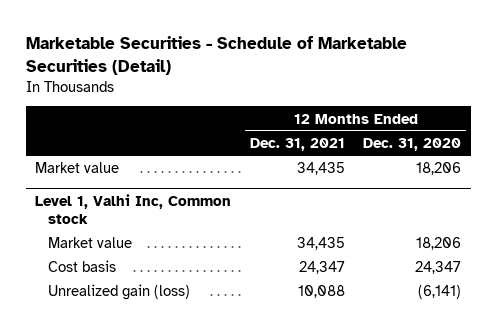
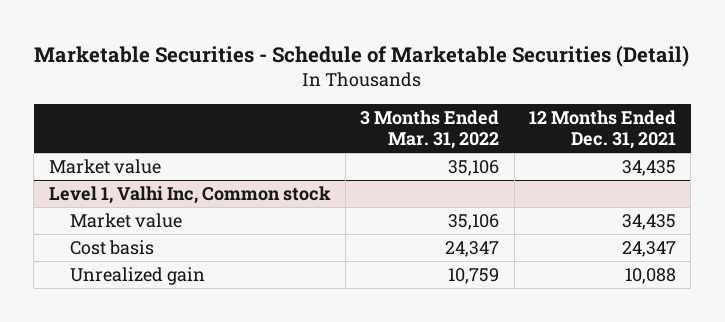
[363,138,462,152] Dec. 31, 2020 -> none
none -> [360,109,500,149] 3 Months Ended Mar. 31, 2022
[47,284,190,301] Unrealized gain (loss) -> [70,266,206,285] Unrealized gain

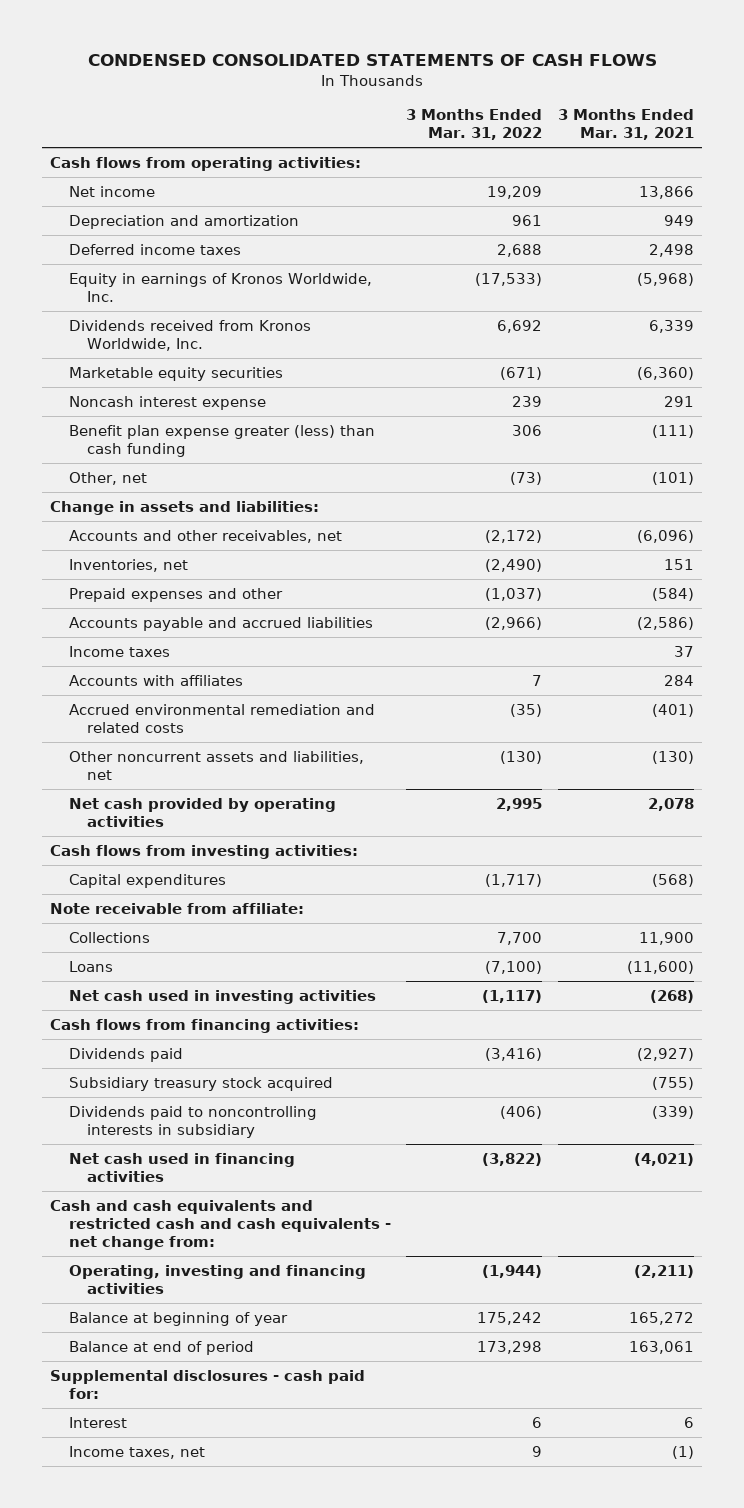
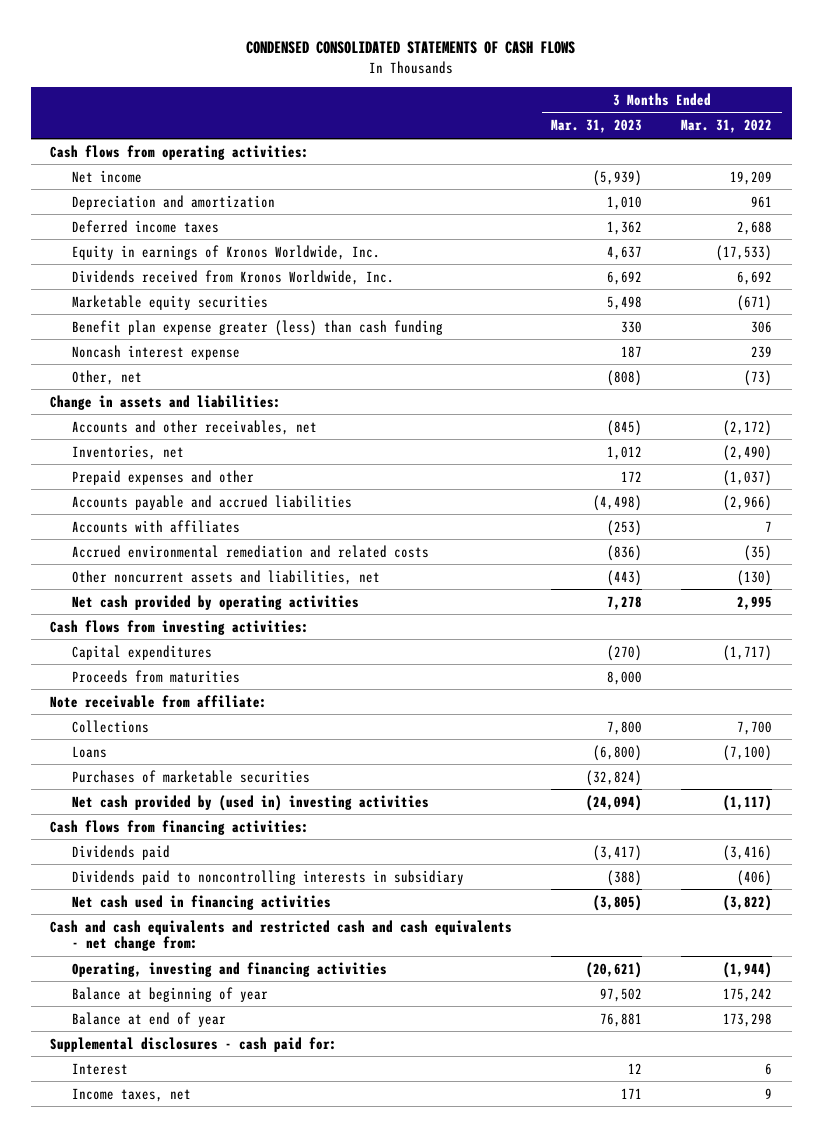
[557,109,694,141] 3 Months Ended Mar. 31, 2021 -> none
none -> [551,119,643,134] Mar. 31, 2023
[68,395,266,410] Noncash interest expense -> [72,344,241,360] Noncash interest expense
[68,645,170,657] Income taxes -> none
none -> [72,669,241,683] Proceeds from maturities
none -> [72,769,311,783] Purchases of marketable securities
[68,989,376,1004] Net cash used in investing activities -> [72,794,430,811] Net cash provided by (used in) investing activities
[68,1076,333,1091] Subsidiary treasury stock acquired -> none
[68,1340,254,1355] Balance at end of period -> [72,1011,227,1027] Balance at end of year

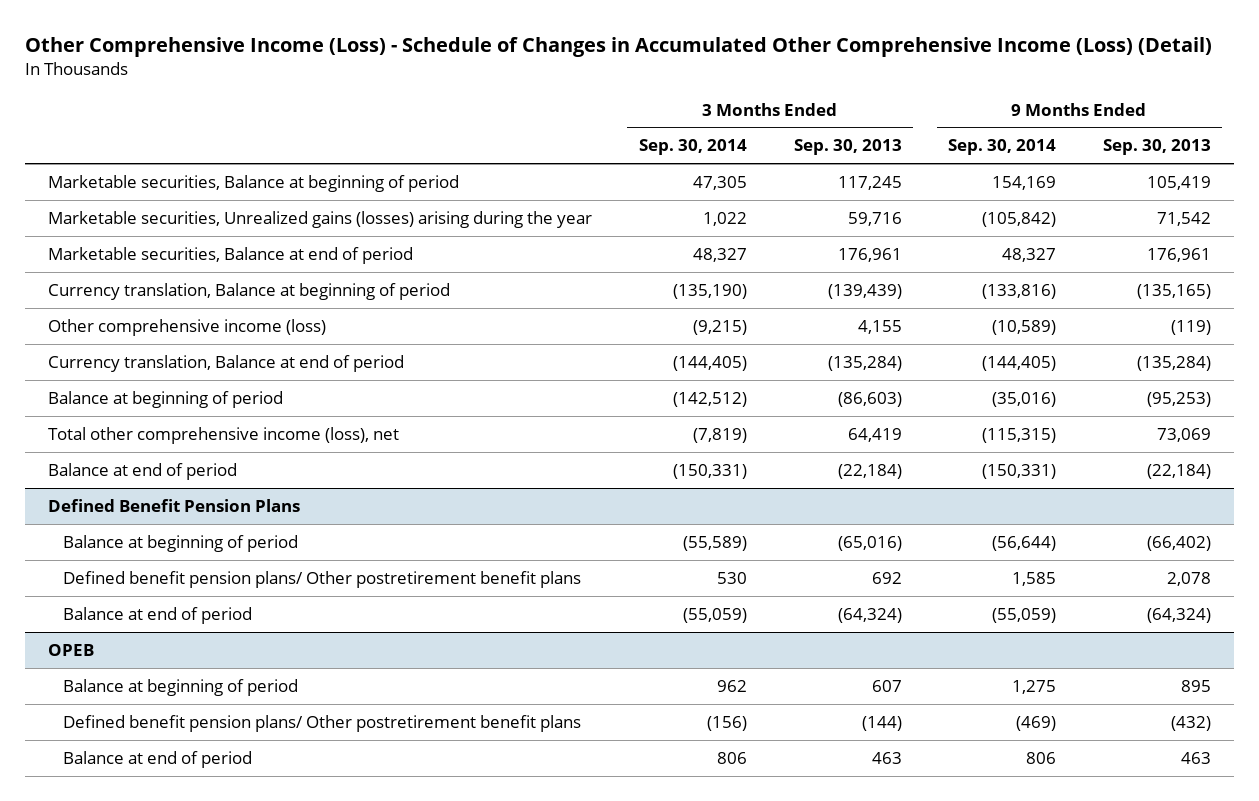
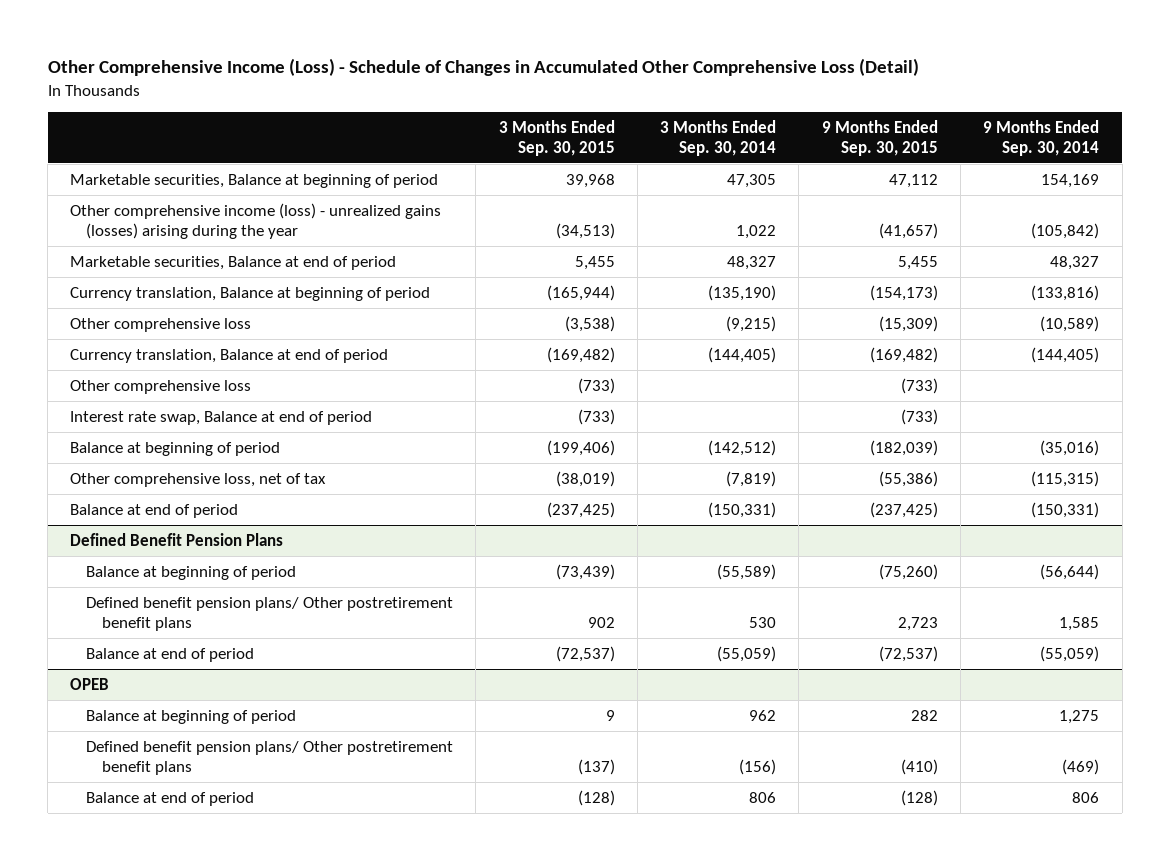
[25,36,1213,57] Other Comprehensive Income (Loss) - Schedule of Changes in Accumulated Other Comprehensive Income (Loss) (Detail) -> [47,58,919,77] Other Comprehensive Income (Loss) - Schedule of Changes in Accumulated Other Comprehensive Loss (Detail)
[793,139,902,156] Sep. 30, 2013 -> none
[1102,139,1211,156] Sep. 30, 2013 -> none
none -> [498,120,615,156] 3 Months Ended Sep. 30, 2015
none -> [821,120,938,156] 9 Months Ended Sep. 30, 2015
[48,210,593,228] Marketable securities, Unrealized gains (losses) arising during the year -> [70,202,442,239] Other comprehensive income (loss) - unrealized gains (losses) arising during the year
[48,318,327,336] Other comprehensive income (loss) -> [70,317,252,332] Other comprehensive loss
none -> [70,379,252,394] Other comprehensive loss
none -> [70,410,373,425] Interest rate swap, Balance at end of period
[48,426,400,444] Total other comprehensive income (loss), net -> [70,472,327,487] Other comprehensive loss, net of tax

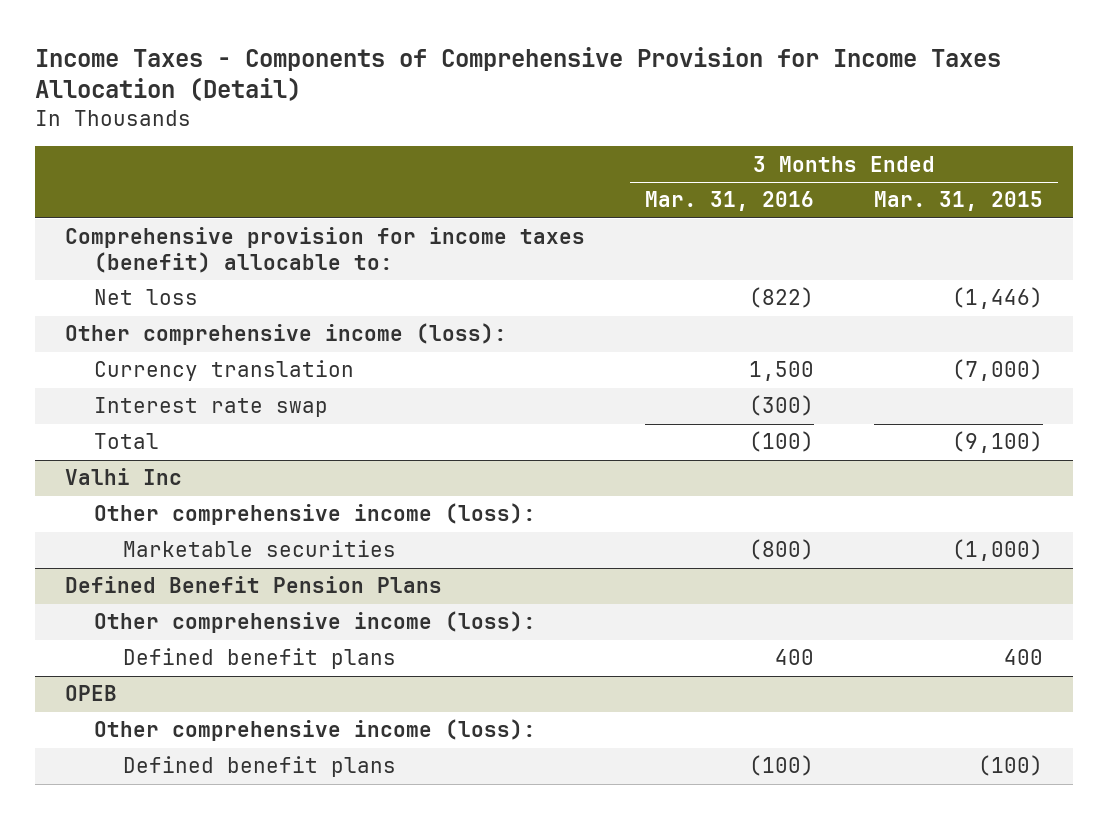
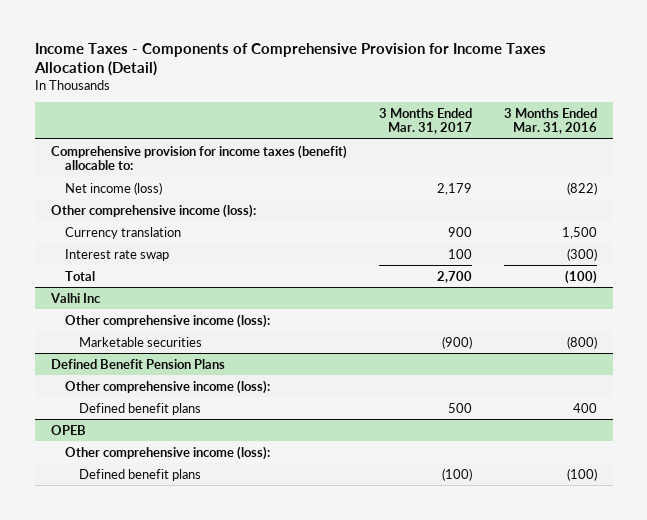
[873,191,1043,212] Mar. 31, 2015 -> none
none -> [378,107,472,135] 3 Months Ended Mar. 31, 2017
[94,289,199,306] Net loss -> [64,181,162,195] Net income (loss)

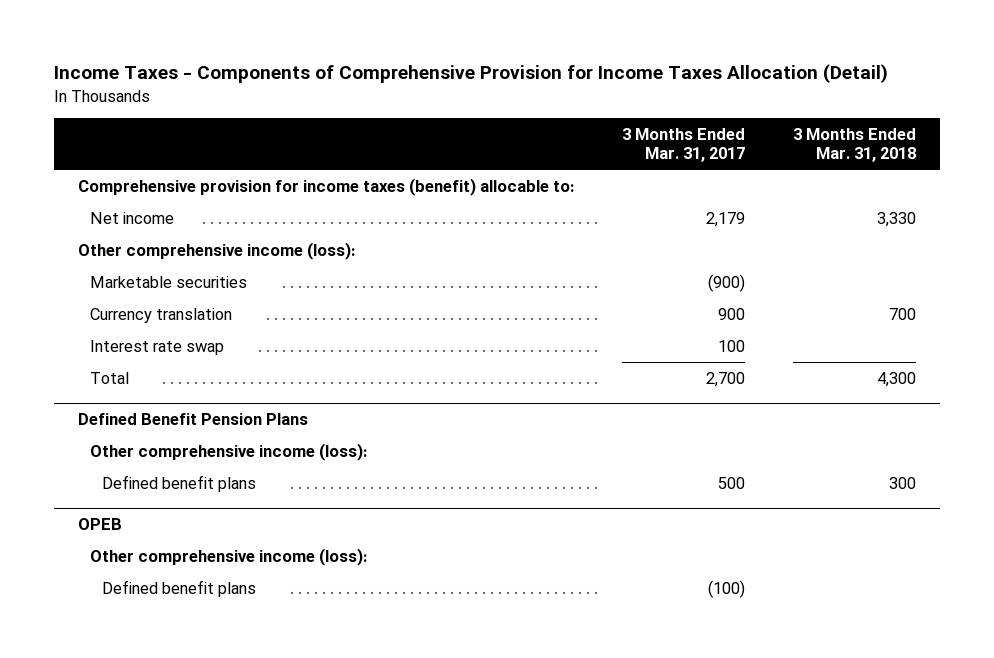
[503,107,597,135] 3 Months Ended Mar. 31, 2016 -> none
none -> [793,128,917,163] 3 Months Ended Mar. 31, 2018
[64,181,162,195] Net income (loss) -> [89,211,174,224] Net income
none -> [89,275,247,288] Marketable securities
[49,292,101,303] Valhi Inc -> none
[64,313,270,328] Other comprehensive income (loss): -> none
[79,336,203,347] Marketable securities -> none

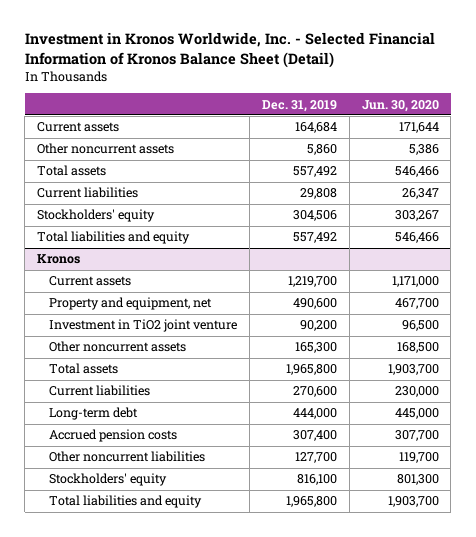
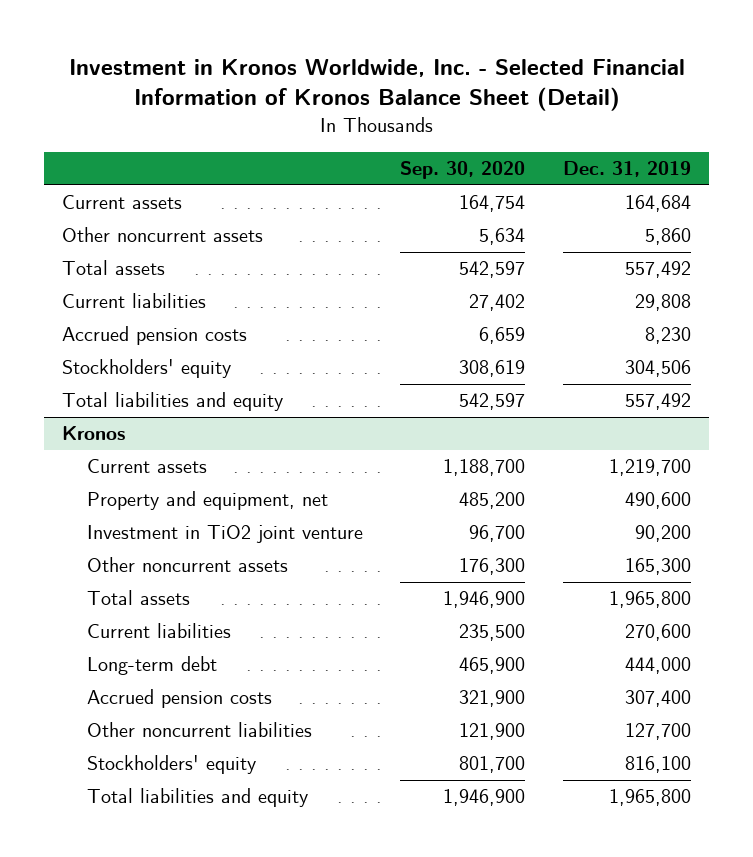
[361,99,439,112] Jun. 30, 2020 -> none
none -> [400,161,526,180] Sep. 30, 2020
none -> [62,326,248,346] Accrued pension costs

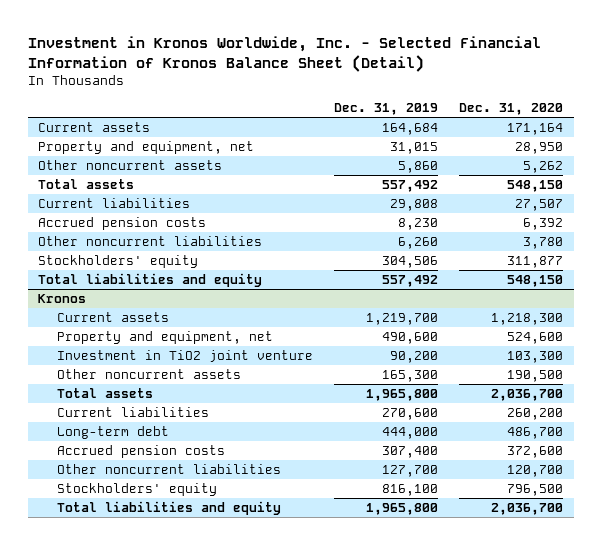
[400,161,526,180] Sep. 30, 2020 -> none
none -> [458,103,563,116] Dec. 31, 2020
none -> [38,141,255,155] Property and equipment, net
none -> [38,236,263,247] Other noncurrent liabilities

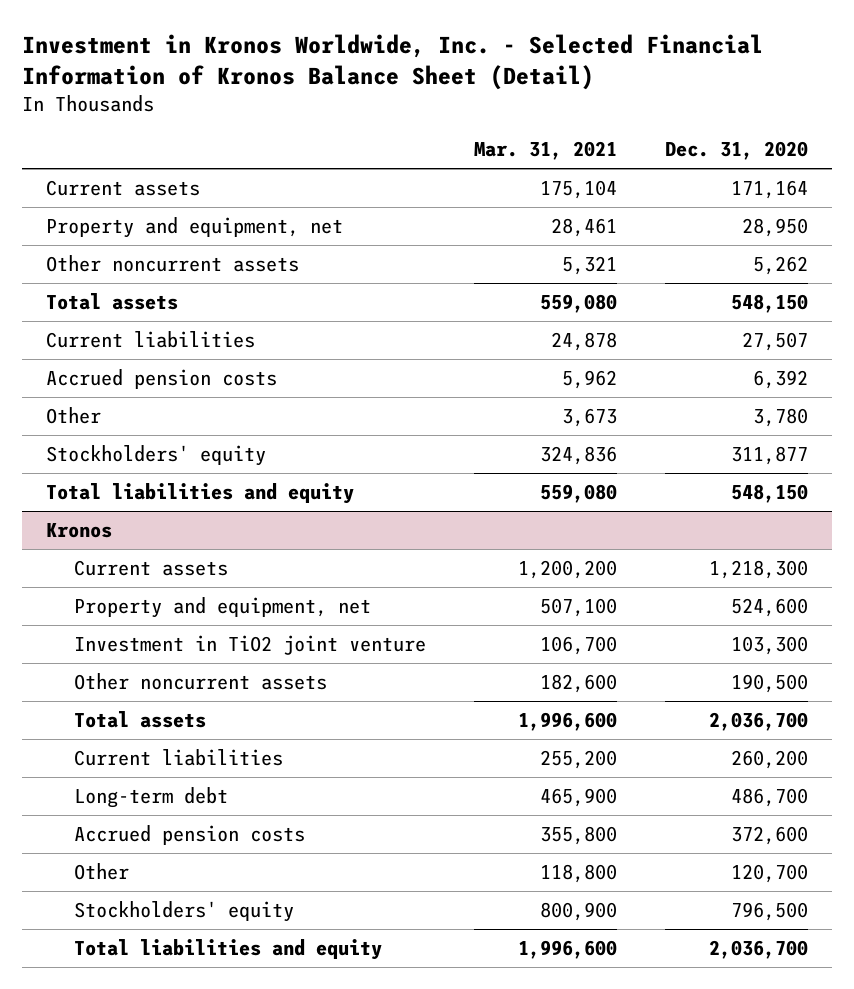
[333,103,438,116] Dec. 31, 2019 -> none
none -> [473,141,617,161] Mar. 31, 2021
[38,236,263,247] Other noncurrent liabilities -> [46,406,102,424] Other
[56,464,281,475] Other noncurrent liabilities -> [73,862,129,880] Other

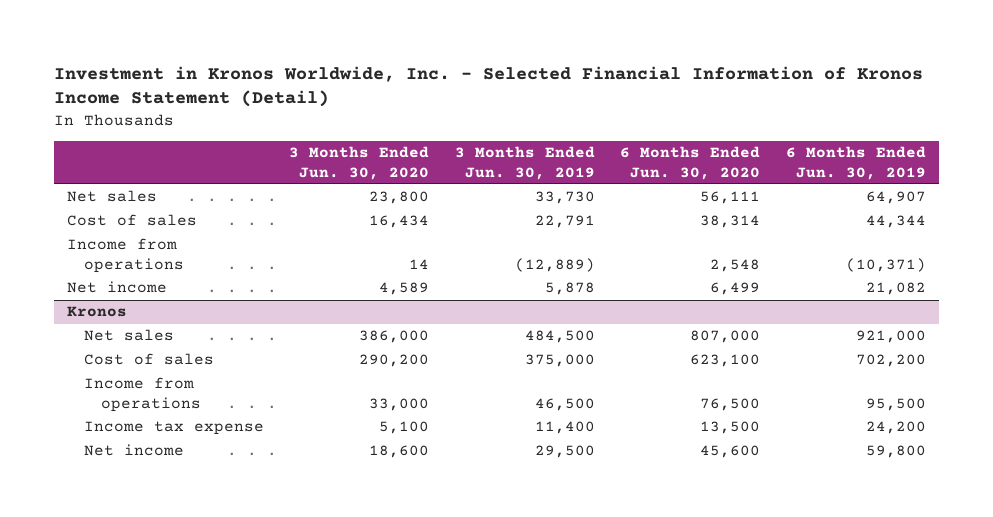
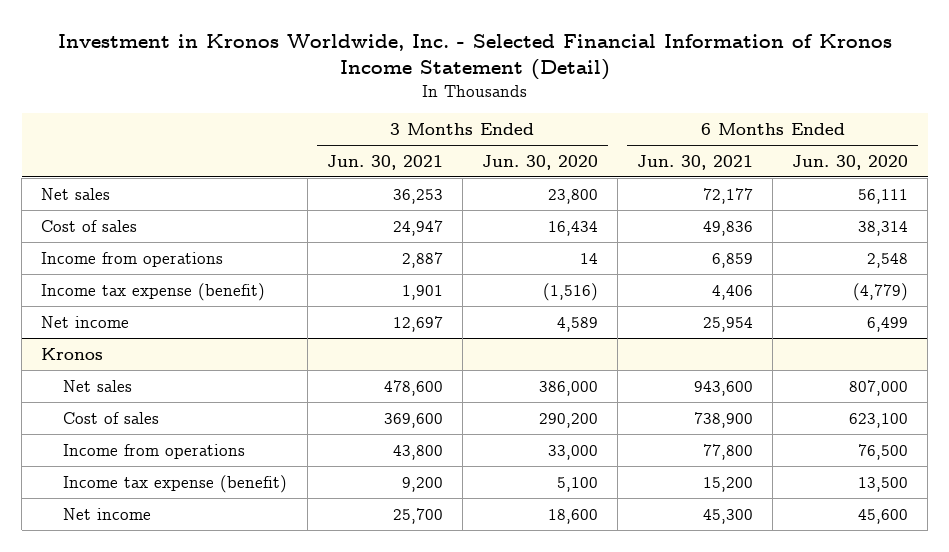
[454,146,595,180] 3 Months Ended Jun. 30, 2019 -> none
[785,146,926,180] 6 Months Ended Jun. 30, 2019 -> none
none -> [326,154,443,170] Jun. 30, 2021
none -> [637,154,754,170] Jun. 30, 2021
none -> [41,282,266,301] Income tax expense (benefit)
[84,421,265,436] Income tax expense -> [63,474,288,493] Income tax expense (benefit)

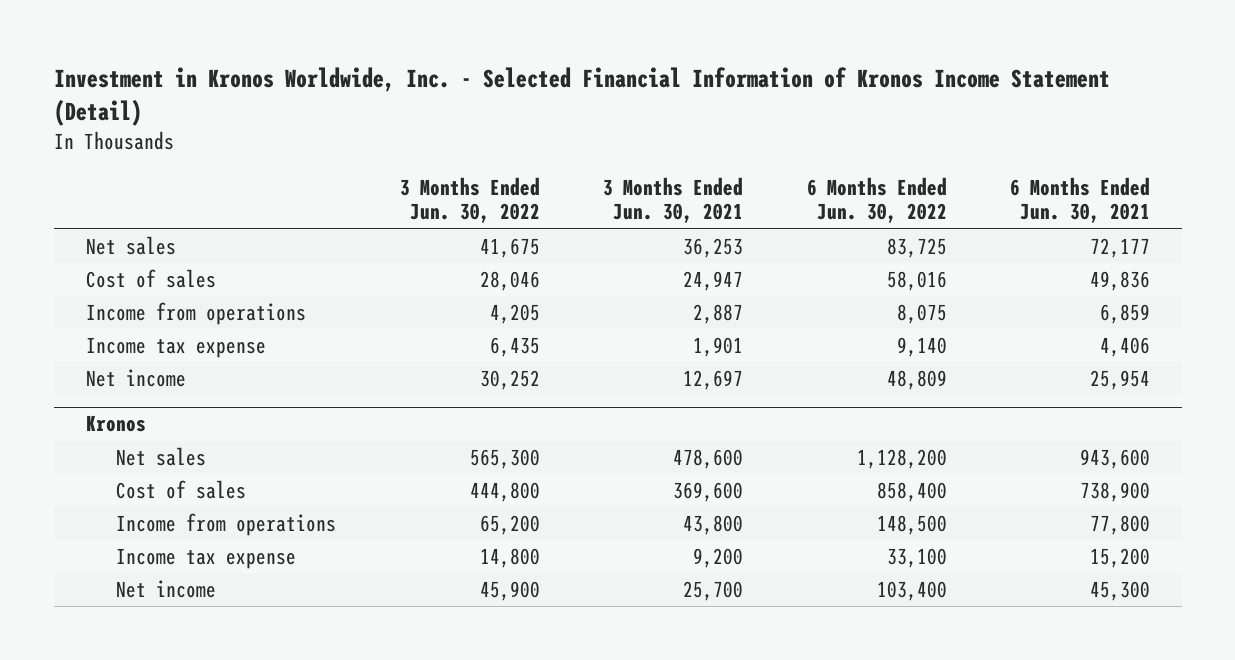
[481,154,598,170] Jun. 30, 2020 -> none
[792,154,909,170] Jun. 30, 2020 -> none
none -> [399,176,540,224] 3 Months Ended Jun. 30, 2022
none -> [806,176,947,224] 6 Months Ended Jun. 30, 2022
[41,282,266,301] Income tax expense (benefit) -> [85,337,266,359] Income tax expense
[63,474,288,493] Income tax expense (benefit) -> [116,548,297,570] Income tax expense

